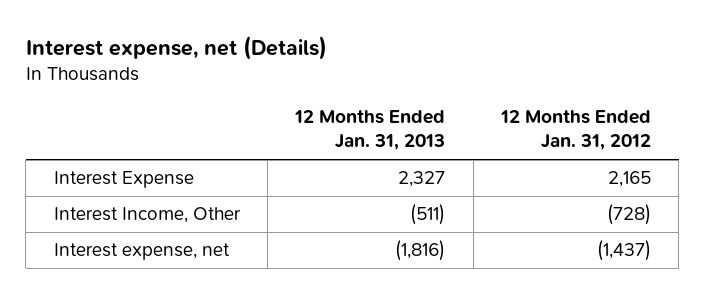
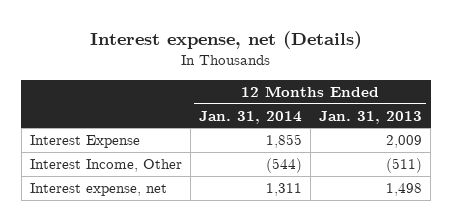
[499,110,651,151] 12 Months Ended Jan. 31, 2012 -> none
none -> [198,110,302,124] Jan. 31, 2014
[398,171,446,188] 2,327 -> [385,135,422,149] 2,009
[395,240,446,262] (1,816) -> [385,183,422,197] 1,498

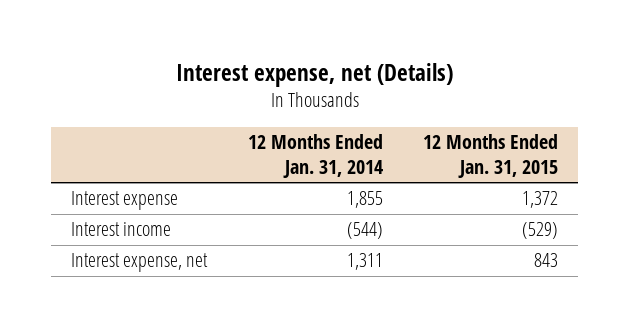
[318,110,422,124] Jan. 31, 2013 -> none
none -> [423,134,559,178] 12 Months Ended Jan. 31, 2015
[29,135,140,149] Interest Expense -> [71,191,179,211] Interest expense
[29,159,182,173] Interest Income, Other -> [71,222,172,237] Interest income

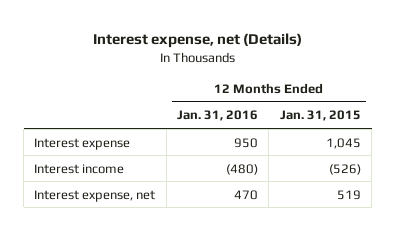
[247,134,383,178] 12 Months Ended Jan. 31, 2014 -> none
none -> [177,110,259,122] Jan. 31, 2016
[522,191,559,209] 1,372 -> [325,137,361,149] 1,045
[522,222,559,240] (529) -> [328,163,361,175] (526)
[534,253,559,268] 843 -> [336,189,361,200] 519

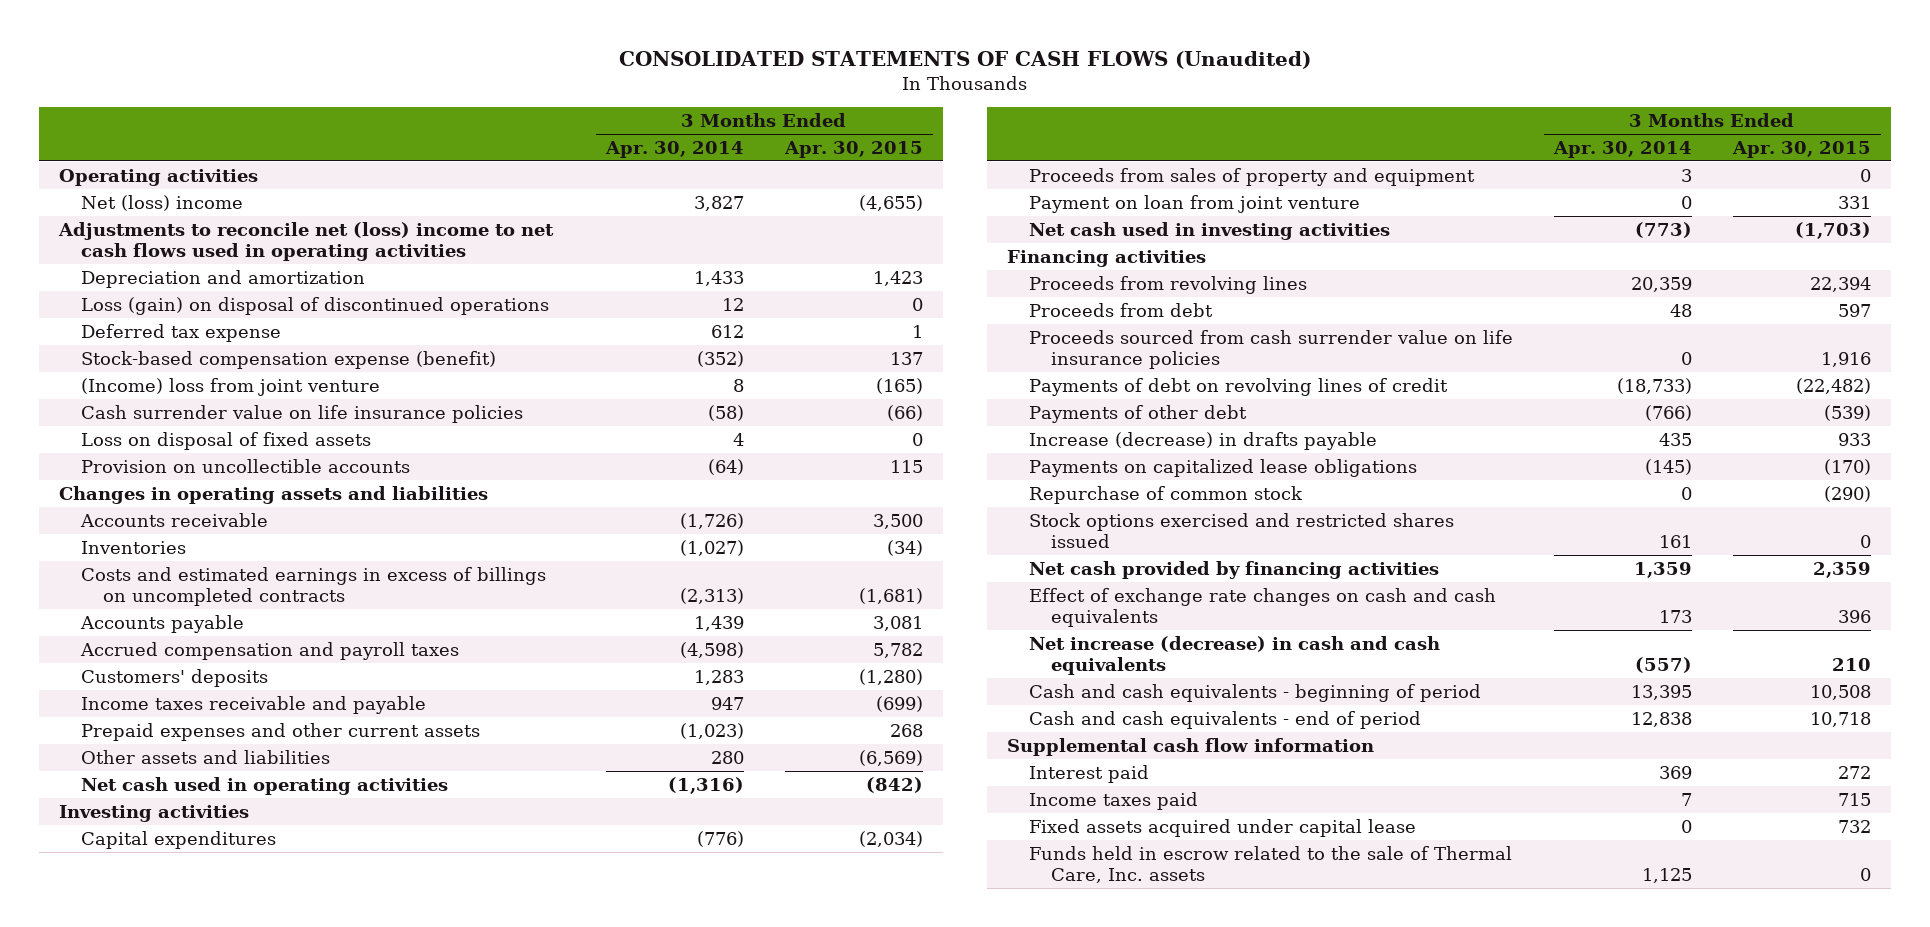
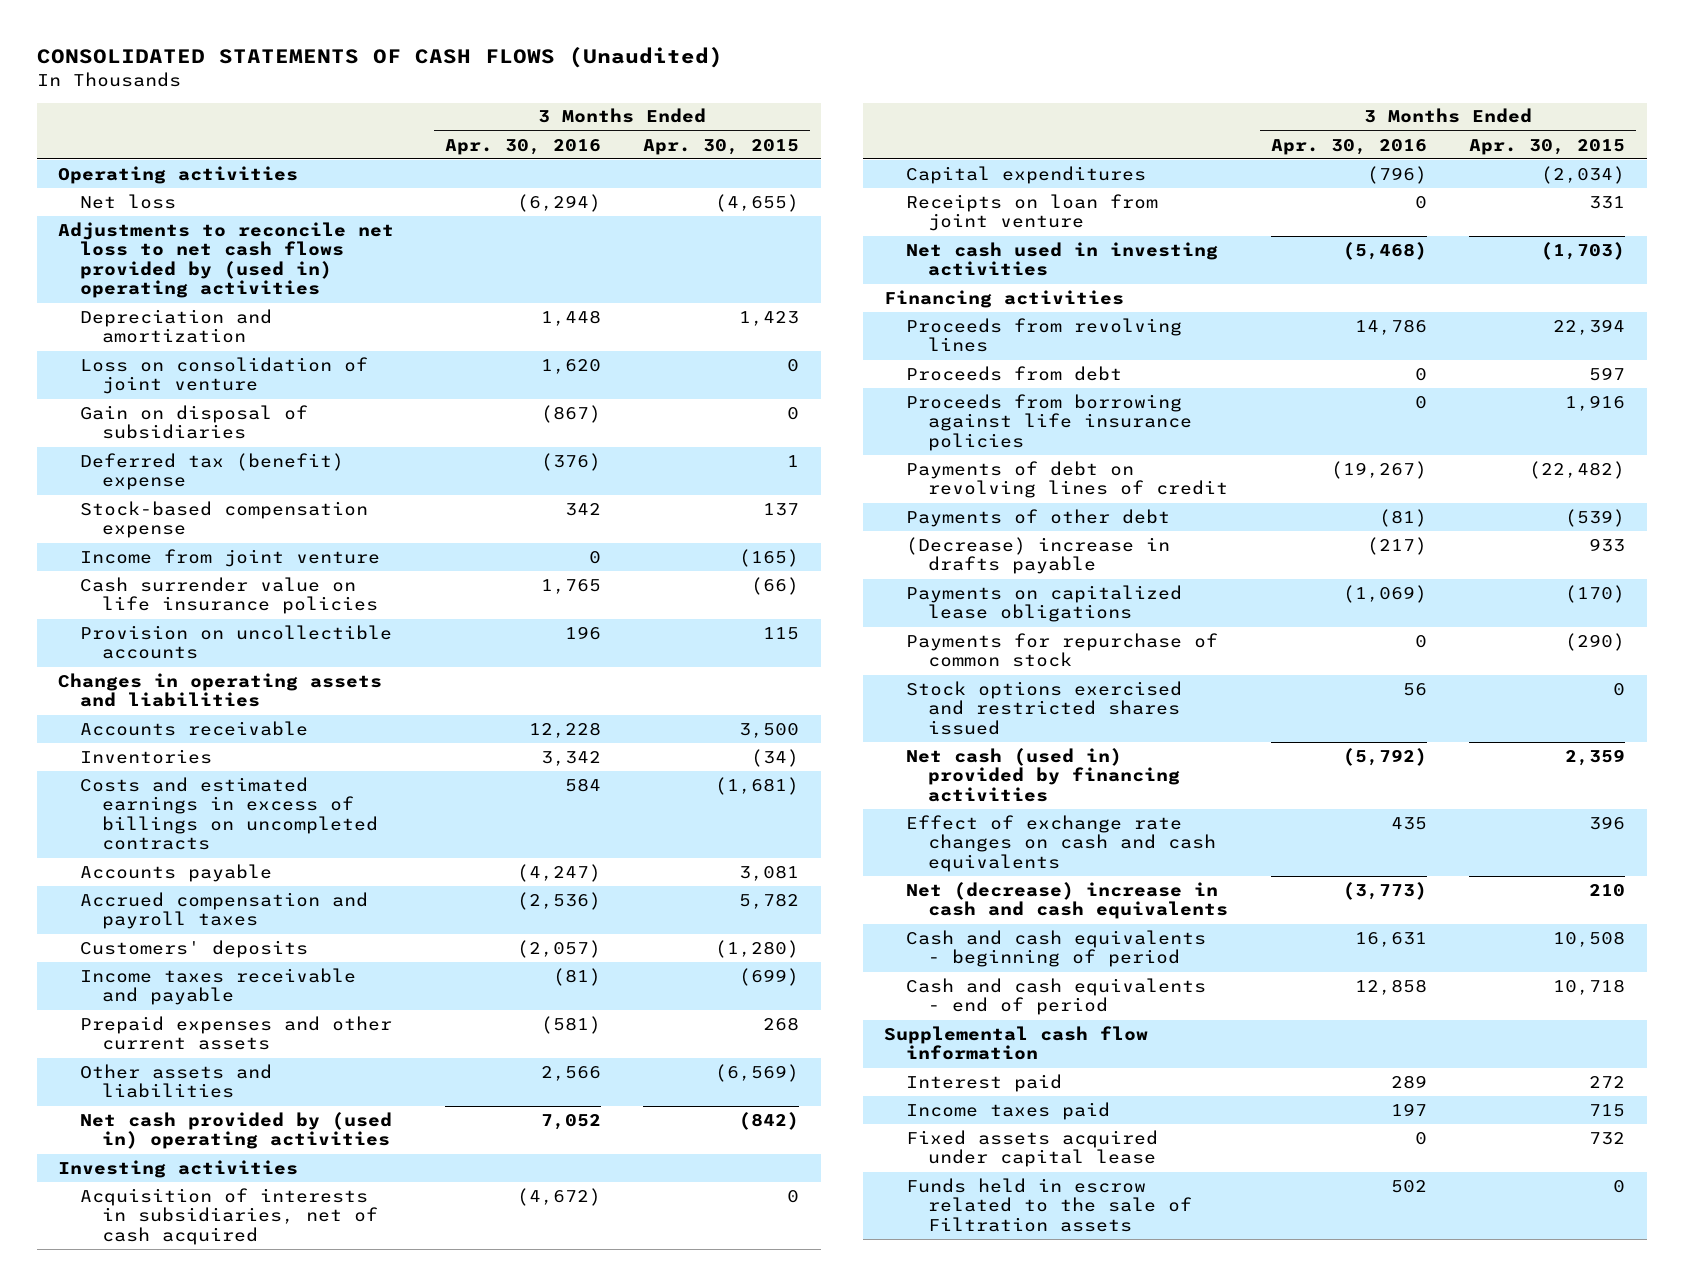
[604,140,744,158] Apr. 30, 2014 -> none
none -> [444,138,601,155] Apr. 30, 2016
[81,194,244,211] Net (loss) income -> [80,193,177,209] Net loss
[58,221,555,262] Adjustments to reconcile net (loss) income to net cash flows used in operating activities -> [58,221,395,299] Adjustments to reconcile net loss to net cash flows provided by (used in) operating activities
none -> [80,356,369,395] Loss on consolidation of joint venture
[81,296,550,315] Loss (gain) on disposal of discontinued operations -> [80,404,309,440] Gain on disposal of subsidiaries
[81,323,282,342] Deferred tax expense -> [80,452,345,491] Deferred tax (benefit) expense
[81,350,497,369] Stock-based compensation expense (benefit) -> [80,500,369,539] Stock-based compensation expense
[81,377,381,396] (Income) loss from joint venture -> [80,548,381,567] Income from joint venture
[81,431,372,450] Loss on disposal of fixed assets -> none
[81,776,449,795] Net cash used in operating activities -> [80,1111,393,1150] Net cash provided by (used in) operating activities
none -> [80,1187,379,1245] Acquisition of interests in subsidiaries, net of cash acquired
[1029,167,1476,186] Proceeds from sales of property and equipment -> none
[1029,194,1361,213] Payment on loan from joint venture -> [906,193,1159,232] Receipts on loan from joint venture
[1029,329,1514,370] Proceeds sourced from cash surrender value on life insurance policies -> [906,393,1193,451] Proceeds from borrowing against life insurance policies
[1029,431,1378,450] Increase (decrease) in drafts payable -> [906,536,1171,575] (Decrease) increase in drafts payable
[1029,485,1304,504] Repurchase of common stock -> [906,632,1219,668] Payments for repurchase of common stock
[1029,560,1440,579] Net cash provided by financing activities -> [906,747,1181,802] Net cash (used in) provided by financing activities
[1029,635,1441,676] Net increase (decrease) in cash and cash equivalents -> [906,881,1229,920] Net (decrease) increase in cash and cash equivalents
[1029,845,1513,884] Funds held in escrow related to the sale of Thermal Care, Inc. assets -> [906,1177,1193,1232] Funds held in escrow related to the sale of Filtration assets

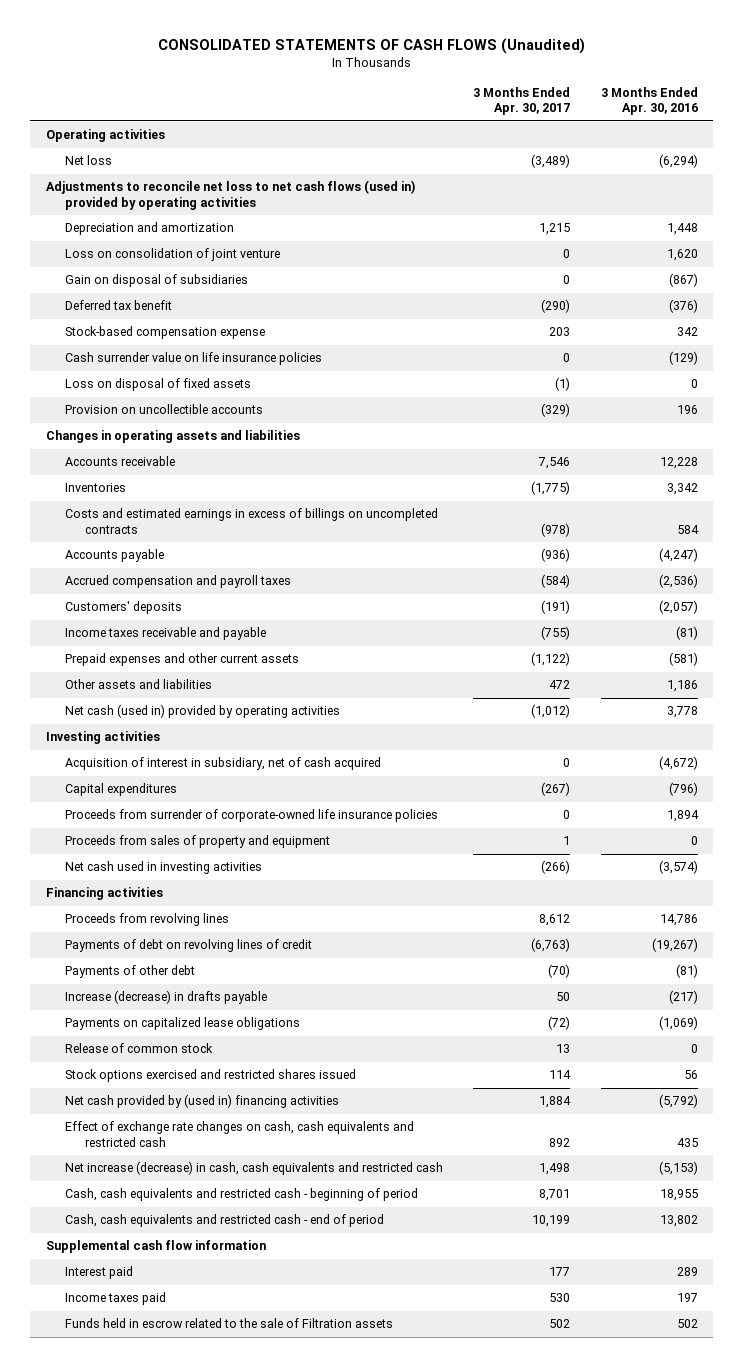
[643,138,800,155] Apr. 30, 2015 -> none
none -> [473,86,571,116] 3 Months Ended Apr. 30, 2017
[58,221,395,299] Adjustments to reconcile net loss to net cash flows provided by (used in) operating activities -> [45,180,415,210] Adjustments to reconcile net loss to net cash flows (used in) provided by operating activities
[80,452,345,491] Deferred tax (benefit) expense -> [65,300,173,311] Deferred tax benefit
[80,548,381,567] Income from joint venture -> none
[540,578,601,594] 1,765 -> [668,351,698,366] (129)
none -> [65,378,252,392] Loss on disposal of fixed assets
[540,1065,601,1081] 2,566 -> [666,680,698,693] 1,186
[80,1111,393,1150] Net cash provided by (used in) operating activities -> [65,704,341,719] Net cash (used in) provided by operating activities
[540,1113,601,1130] 7,052 -> [666,706,698,719] 3,778
[80,1187,379,1245] Acquisition of interests in subsidiaries, net of cash acquired -> [65,757,382,771] Acquisition of interest in subsidiary, net of cash acquired
[906,193,1159,232] Receipts on loan from joint venture -> none
none -> [65,809,439,823] Proceeds from surrender of corporate-owned life insurance policies
none -> [65,835,331,849] Proceeds from sales of property and equipment
[1342,241,1427,260] (5,468) -> [658,860,698,875] (3,574)
[906,365,1123,381] Proceeds from debt -> none
[906,393,1193,451] Proceeds from borrowing against life insurance policies -> none
[906,536,1171,575] (Decrease) increase in drafts payable -> [65,990,268,1005] Increase (decrease) in drafts payable
[906,632,1219,668] Payments for repurchase of common stock -> [65,1043,214,1054] Release of common stock
[906,747,1181,802] Net cash (used in) provided by financing activities -> [65,1094,340,1109] Net cash provided by (used in) financing activities
[906,814,1217,872] Effect of exchange rate changes on cash and cash equivalents -> [65,1121,415,1147] Effect of exchange rate changes on cash, cash equivalents and restricted cash
[906,881,1229,920] Net (decrease) increase in cash and cash equivalents -> [65,1161,444,1176] Net increase (decrease) in cash, cash equivalents and restricted cash
[1342,881,1427,900] (3,773) -> [658,1161,698,1176] (5,153)
[906,929,1207,968] Cash and cash equivalents - beginning of period -> [65,1188,419,1202] Cash, cash equivalents and restricted cash - beginning of period
[1354,931,1427,947] 16,631 -> [659,1189,698,1202] 18,955
[906,977,1207,1016] Cash and cash equivalents - end of period -> [65,1214,385,1228] Cash, cash equivalents and restricted cash - end of period
[1354,978,1427,995] 12,858 -> [659,1215,698,1228] 13,802
[906,1129,1159,1168] Fixed assets acquired under capital lease -> none

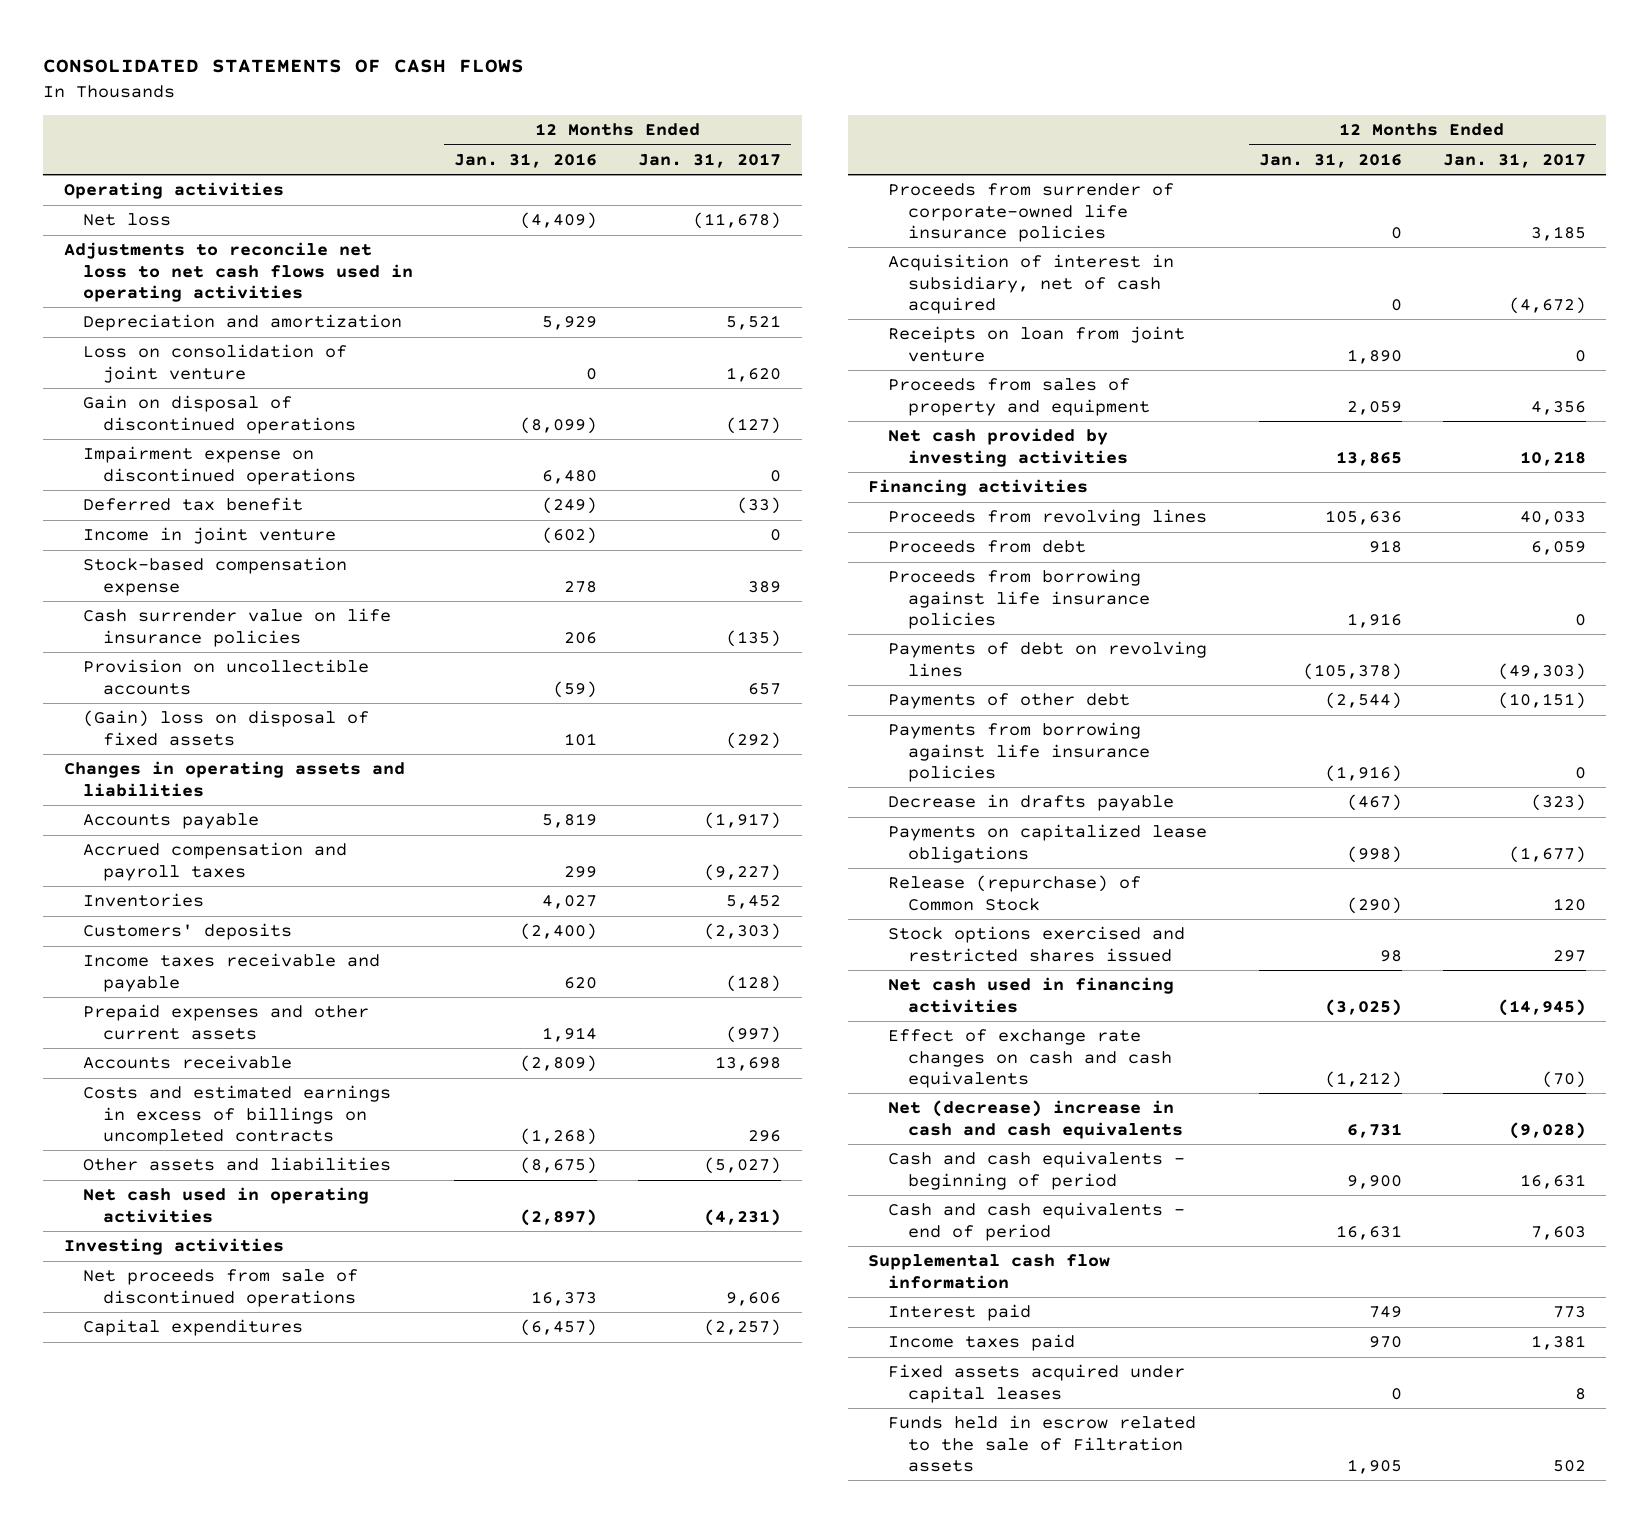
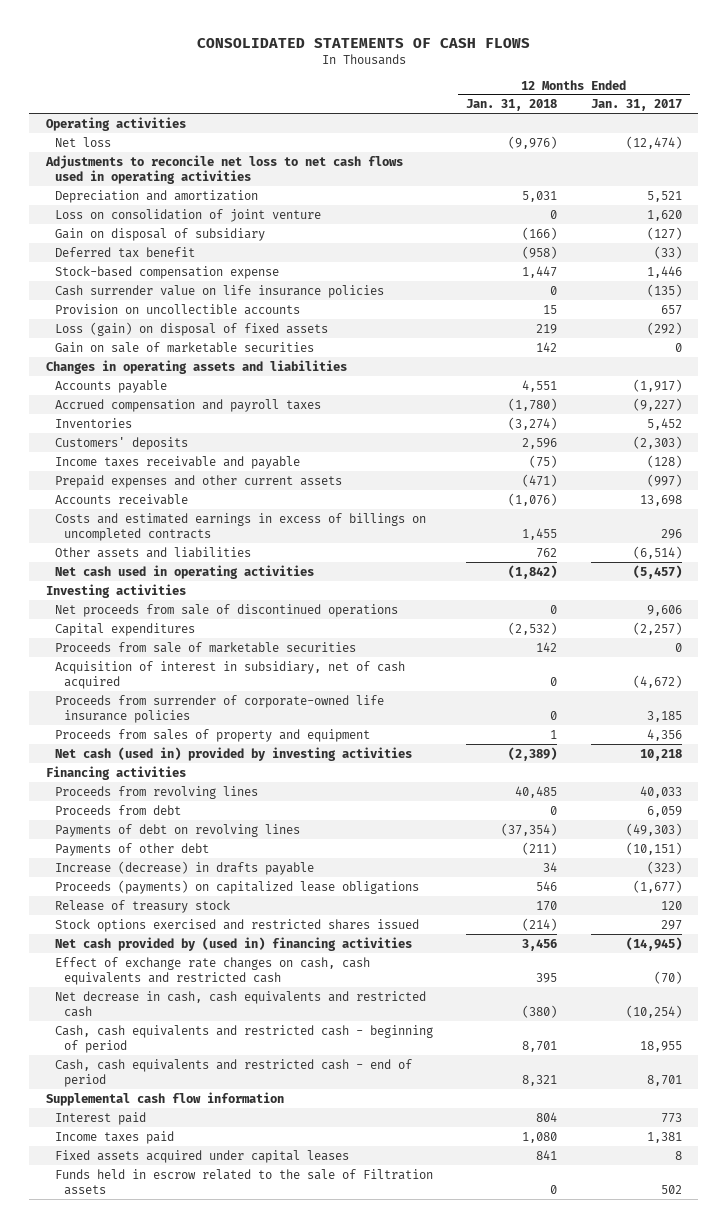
[454,152,598,168] Jan. 31, 2016 -> none
none -> [466,99,558,112] Jan. 31, 2018
[693,212,782,230] (11,678) -> [625,135,682,149] (12,474)
[83,446,357,485] Impairment expense on discontinued operations -> none
[83,395,357,434] Gain on disposal of discontinued operations -> [55,227,266,241] Gain on disposal of subsidiary
[83,527,337,545] Income in joint venture -> none
[748,580,782,593] 389 -> [646,265,682,278] 1,446
[83,710,370,746] (Gain) loss on disposal of fixed assets -> [55,321,329,336] Loss (gain) on disposal of fixed assets
none -> [55,341,315,353] Gain on sale of marketable securities
[704,1157,782,1175] (5,027) -> [632,545,682,559] (6,514)
[704,1208,782,1226] (4,231) -> [632,564,682,579] (5,457)
none -> [55,641,357,653] Proceeds from sale of marketable securities
[887,326,1185,362] Receipts on loan from joint venture -> none
[887,183,1174,242] Proceeds from surrender of corporate-owned life insurance policies -> [55,694,385,723] Proceeds from surrender of corporate-owned life insurance policies
[887,428,1128,467] Net cash provided by investing activities -> [55,746,413,761] Net cash (used in) provided by investing activities
[887,569,1150,629] Proceeds from borrowing against life insurance policies -> none
[887,722,1150,782] Payments from borrowing against life insurance policies -> none
[887,794,1174,812] Decrease in drafts payable -> [55,860,315,875] Increase (decrease) in drafts payable
[887,824,1207,863] Payments on capitalized lease obligations -> [55,879,420,894] Proceeds (payments) on capitalized lease obligations
[887,875,1141,911] Release (repurchase) of Common Stock -> [55,899,231,913] Release of treasury stock
[887,977,1174,1013] Net cash used in financing activities -> [55,936,413,951] Net cash provided by (used in) financing activities
[887,1029,1172,1088] Effect of exchange rate changes on cash and cash equivalents -> [55,956,371,985] Effect of exchange rate changes on cash, cash equivalents and restricted cash
[887,1100,1183,1139] Net (decrease) increase in cash and cash equivalents -> [55,990,427,1017] Net decrease in cash, cash equivalents and restricted cash
[1508,1121,1586,1139] (9,028) -> [625,1004,682,1018] (10,254)
[887,1151,1185,1190] Cash and cash equivalents - beginning of period -> [55,1024,434,1053] Cash, cash equivalents and restricted cash - beginning of period
[1519,1173,1586,1189] 16,631 -> [639,1040,682,1052] 18,955
[887,1202,1185,1241] Cash and cash equivalents - end of period -> [55,1058,413,1087] Cash, cash equivalents and restricted cash - end of period
[1530,1225,1586,1240] 7,603 -> [646,1074,682,1086] 8,701

